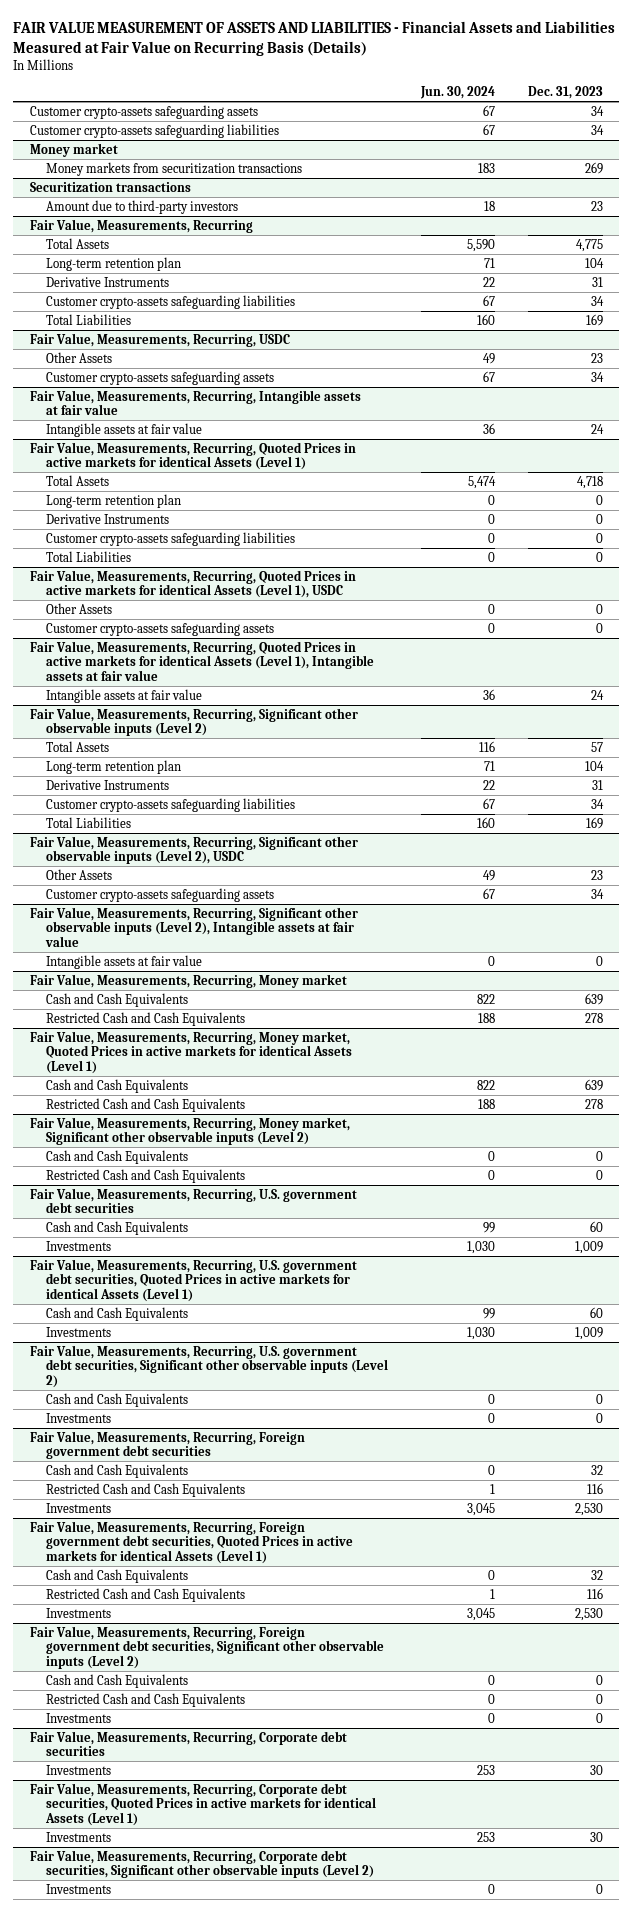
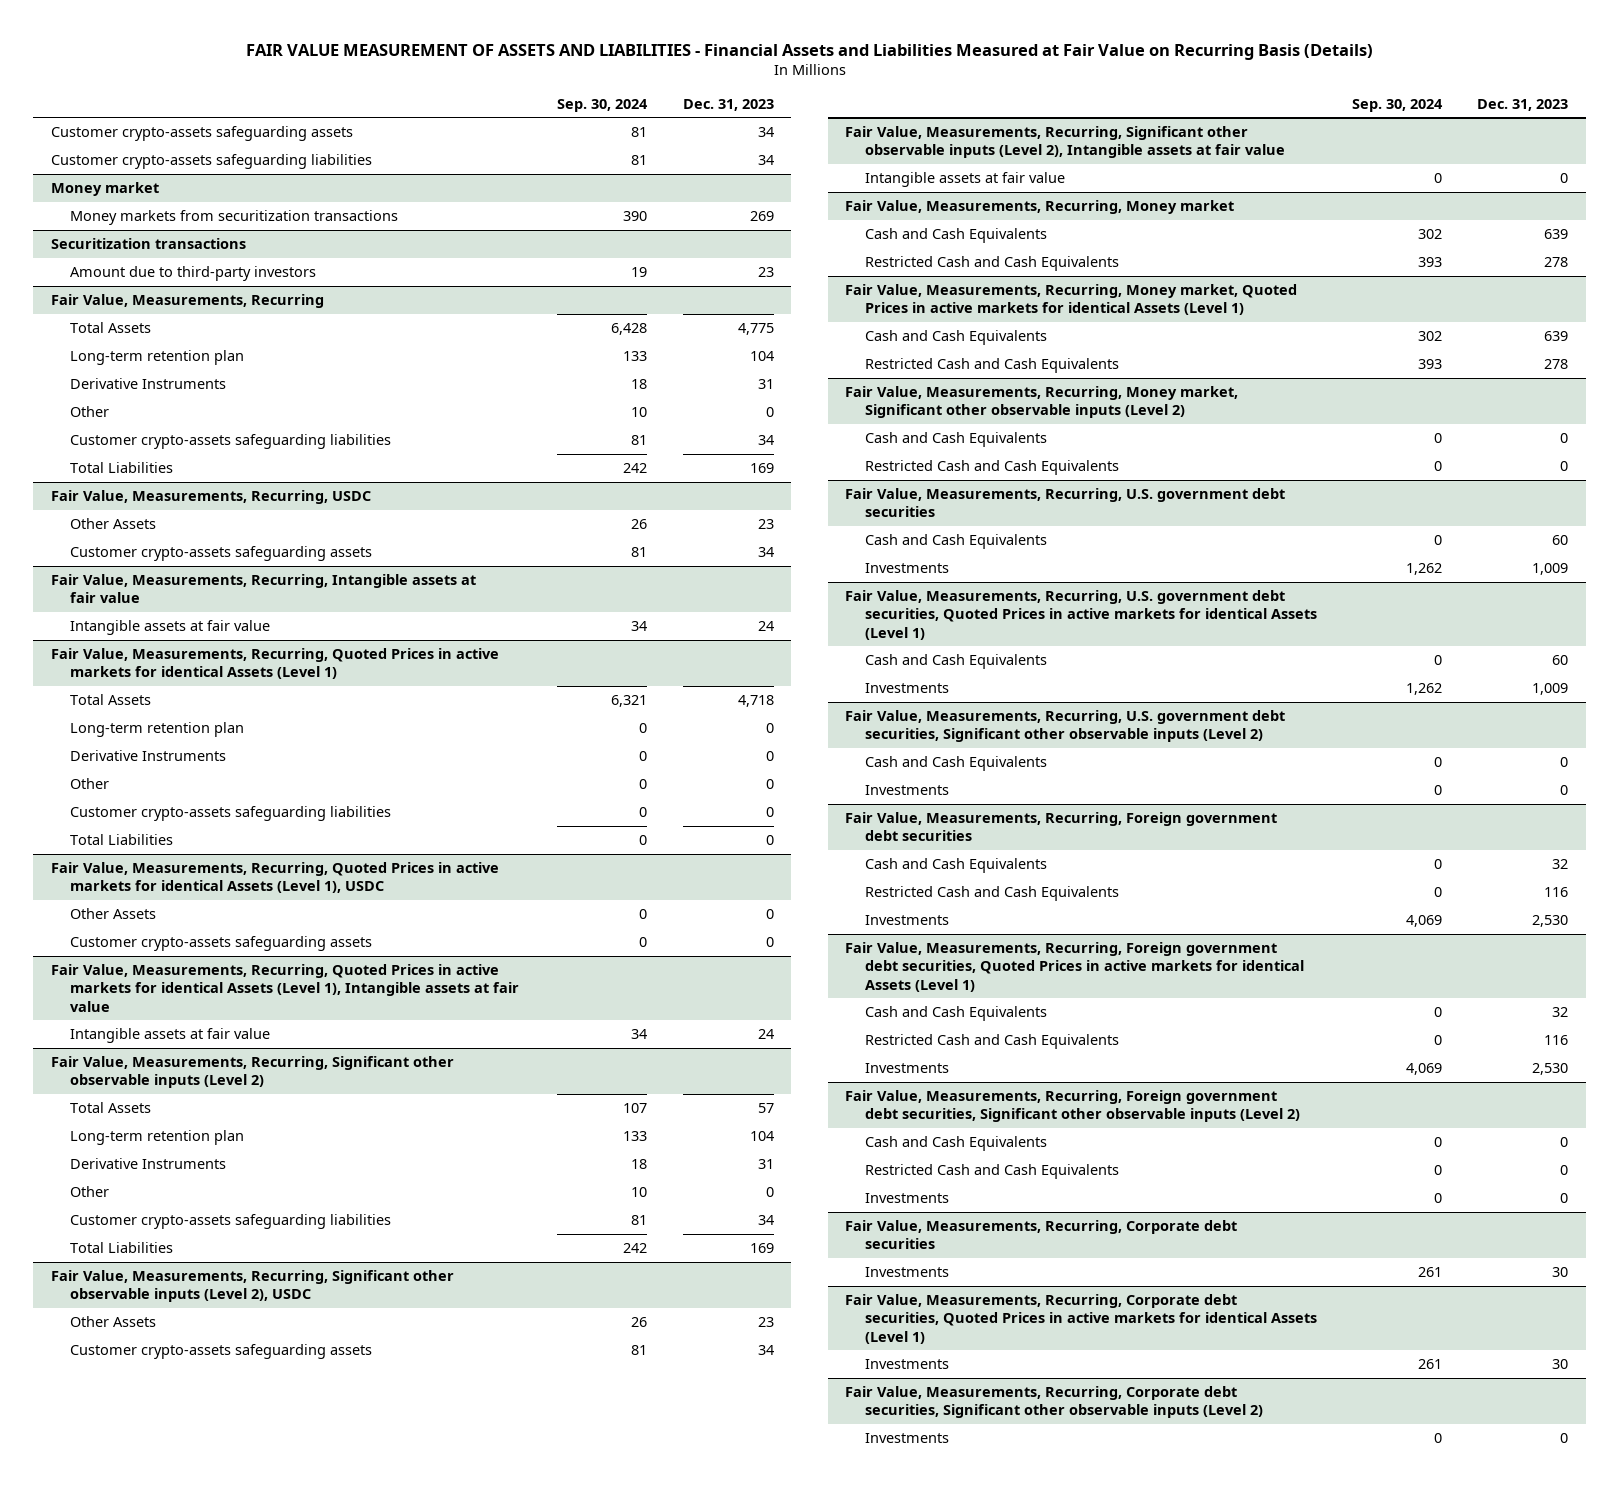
[419,86,495,100] Jun. 30, 2024 -> none
none -> [557,98,649,112] Sep. 30, 2024
none -> [70,405,110,417] Other
none -> [70,777,110,789] Other
none -> [70,1185,110,1197] Other

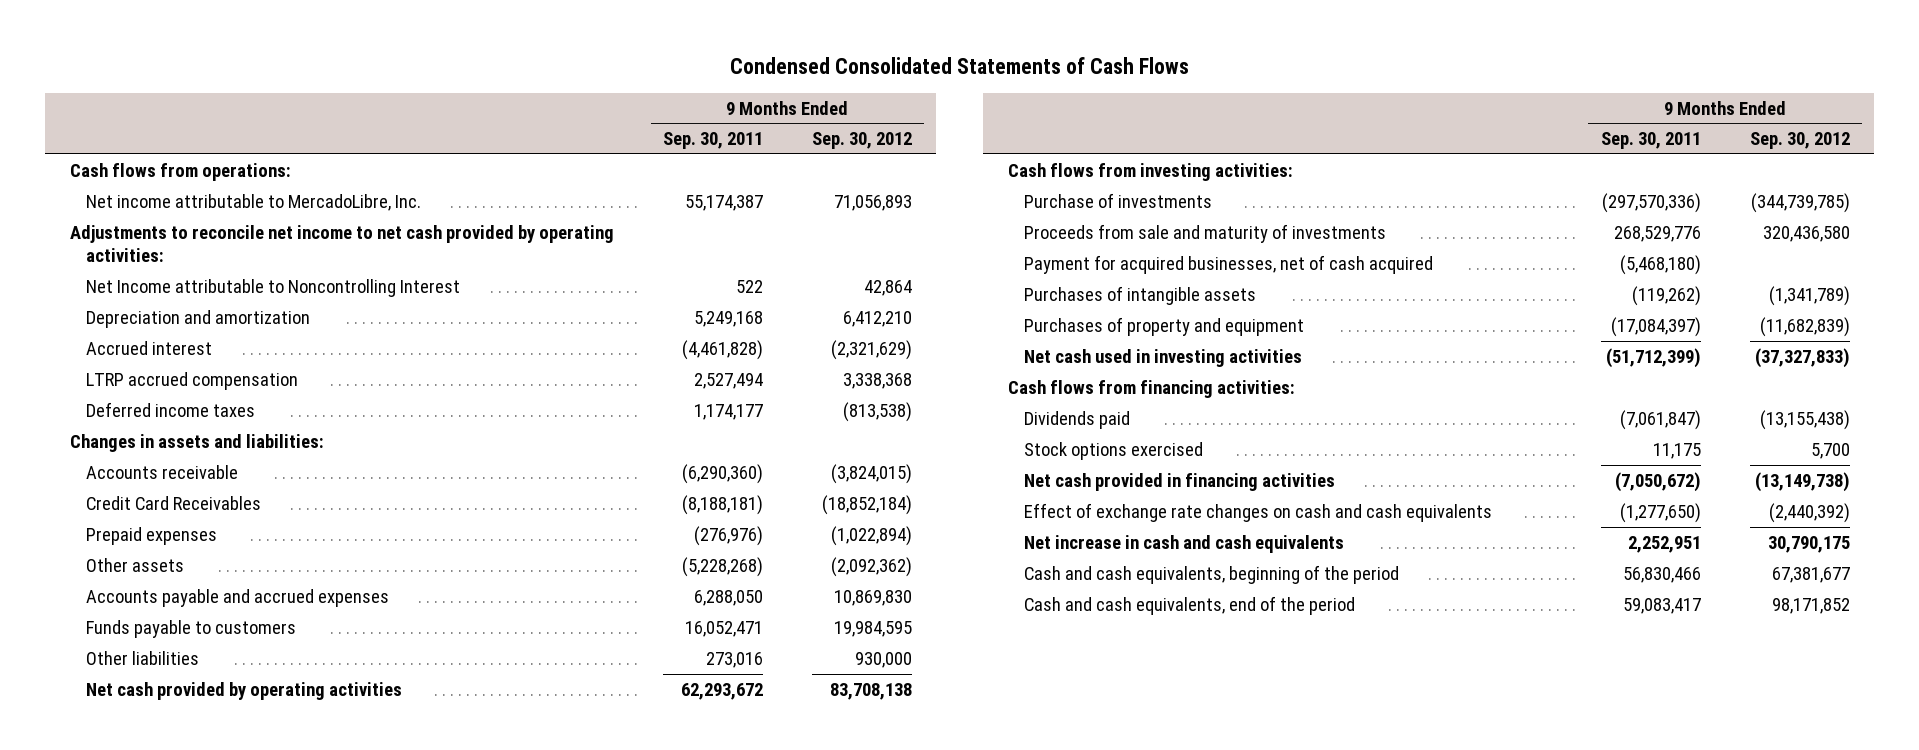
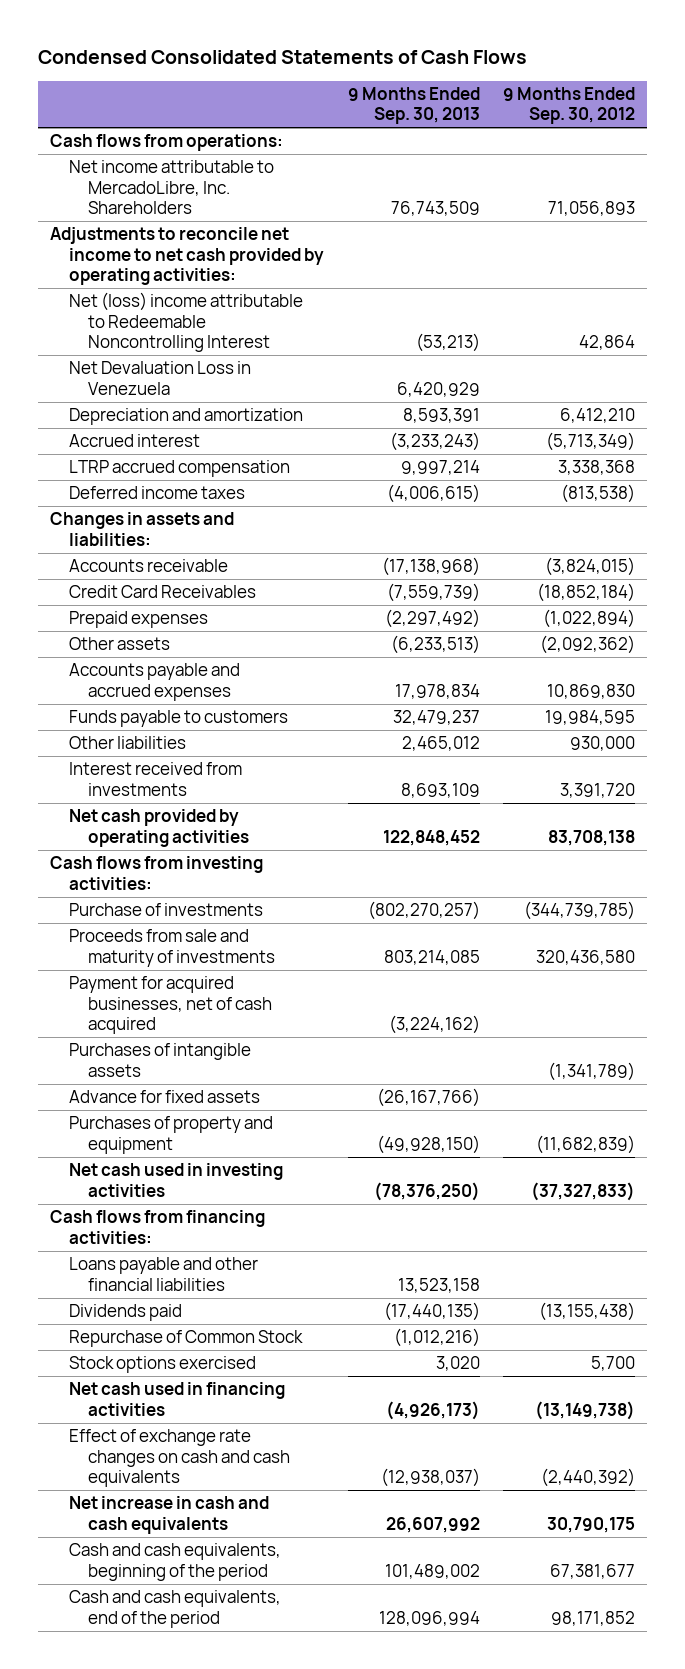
[662,132,763,150] Sep. 30, 2011 -> none
none -> [347,86,480,125] 9 Months Ended Sep. 30, 2013
[86,193,422,211] Net income attributable to MercadoLibre, Inc. -> [69,160,275,215] Net income attributable to MercadoLibre, Inc. Shareholders
[86,278,461,297] Net Income attributable to Noncontrolling Interest -> [69,292,304,353] Net (loss) income attributable to Redeemable Noncontrolling Interest
none -> [69,361,252,395] Net Devaluation Loss in Venezuela
[830,339,912,360] (2,321,629) -> [546,432,636,452] (5,713,349)
none -> [69,762,243,796] Interest received from investments
none -> [69,1090,261,1104] Advance for fixed assets
none -> [69,1257,259,1291] Loans payable and other financial liabilities
none -> [69,1330,304,1348] Repurchase of Common Stock
[1024,472,1336,491] Net cash provided in financing activities -> [69,1382,286,1416] Net cash used in financing activities

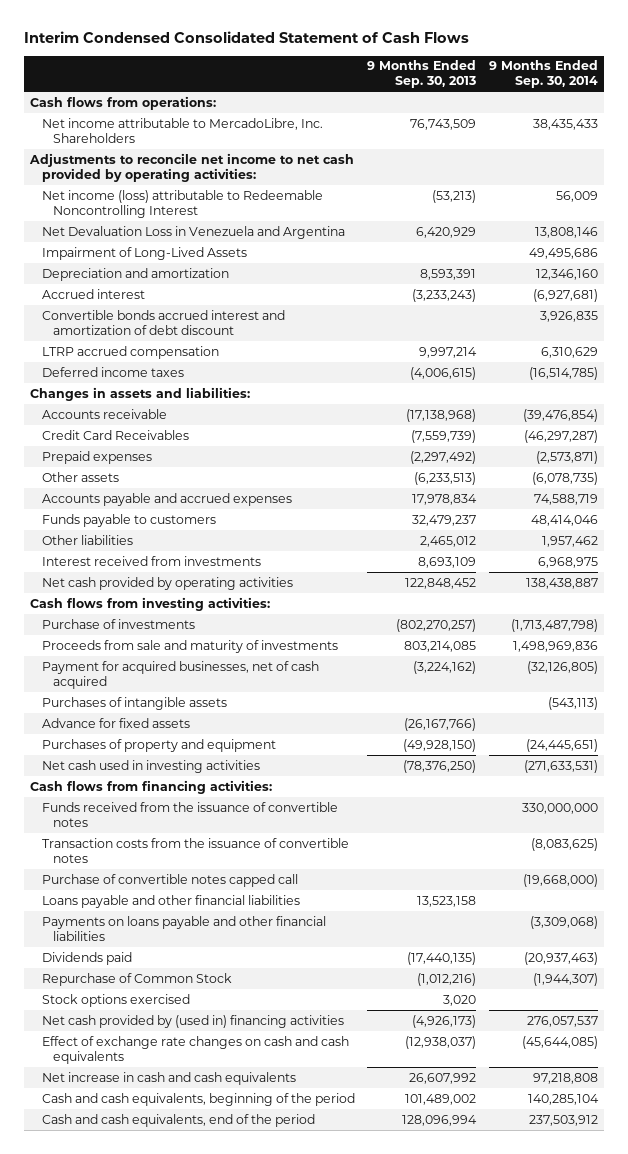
[37,49,527,64] Condensed Consolidated Statements of Cash Flows -> [23,31,469,44] Interim Condensed Consolidated Statement of Cash Flows
[503,86,636,125] 9 Months Ended Sep. 30, 2012 -> none
none -> [488,60,598,89] 9 Months Ended Sep. 30, 2014
[69,292,304,353] Net (loss) income attributable to Redeemable Noncontrolling Interest -> [41,189,323,218] Net income (loss) attributable to Redeemable Noncontrolling Interest
[69,361,252,395] Net Devaluation Loss in Venezuela -> [41,225,345,239] Net Devaluation Loss in Venezuela and Argentina
none -> [41,246,247,260] Impairment of Long-Lived Assets
none -> [41,309,285,335] Convertible bonds accrued interest and amortization of debt discount
none -> [41,801,338,827] Funds received from the issuance of convertible notes
none -> [41,837,349,863] Transaction costs from the issuance of convertible notes
none -> [41,873,298,887] Purchase of convertible notes capped call
none -> [41,915,326,941] Payments on loans payable and other financial liabilities
[69,1382,286,1416] Net cash used in financing activities -> [41,1014,344,1028] Net cash provided by (used in) financing activities

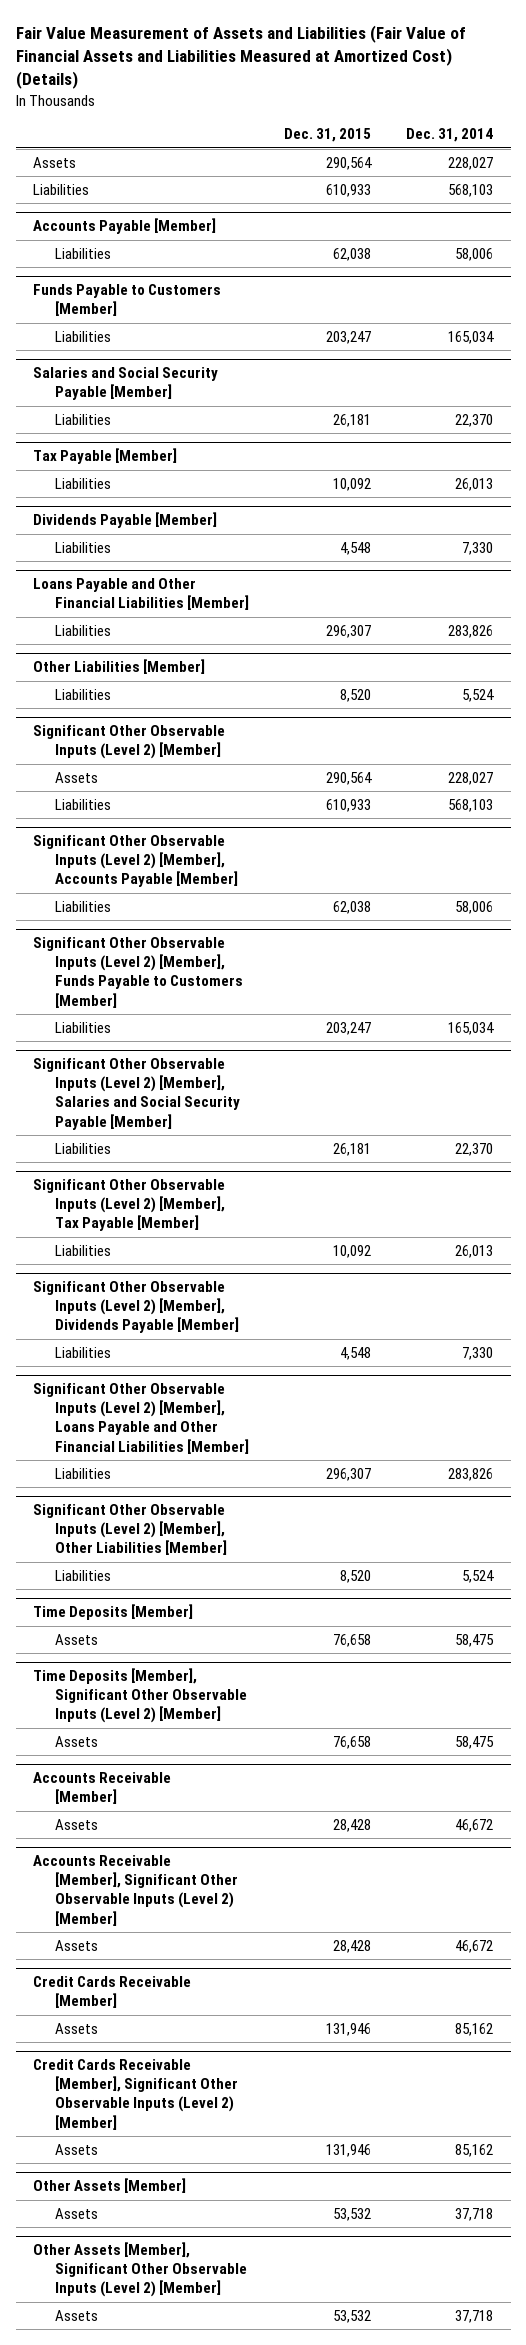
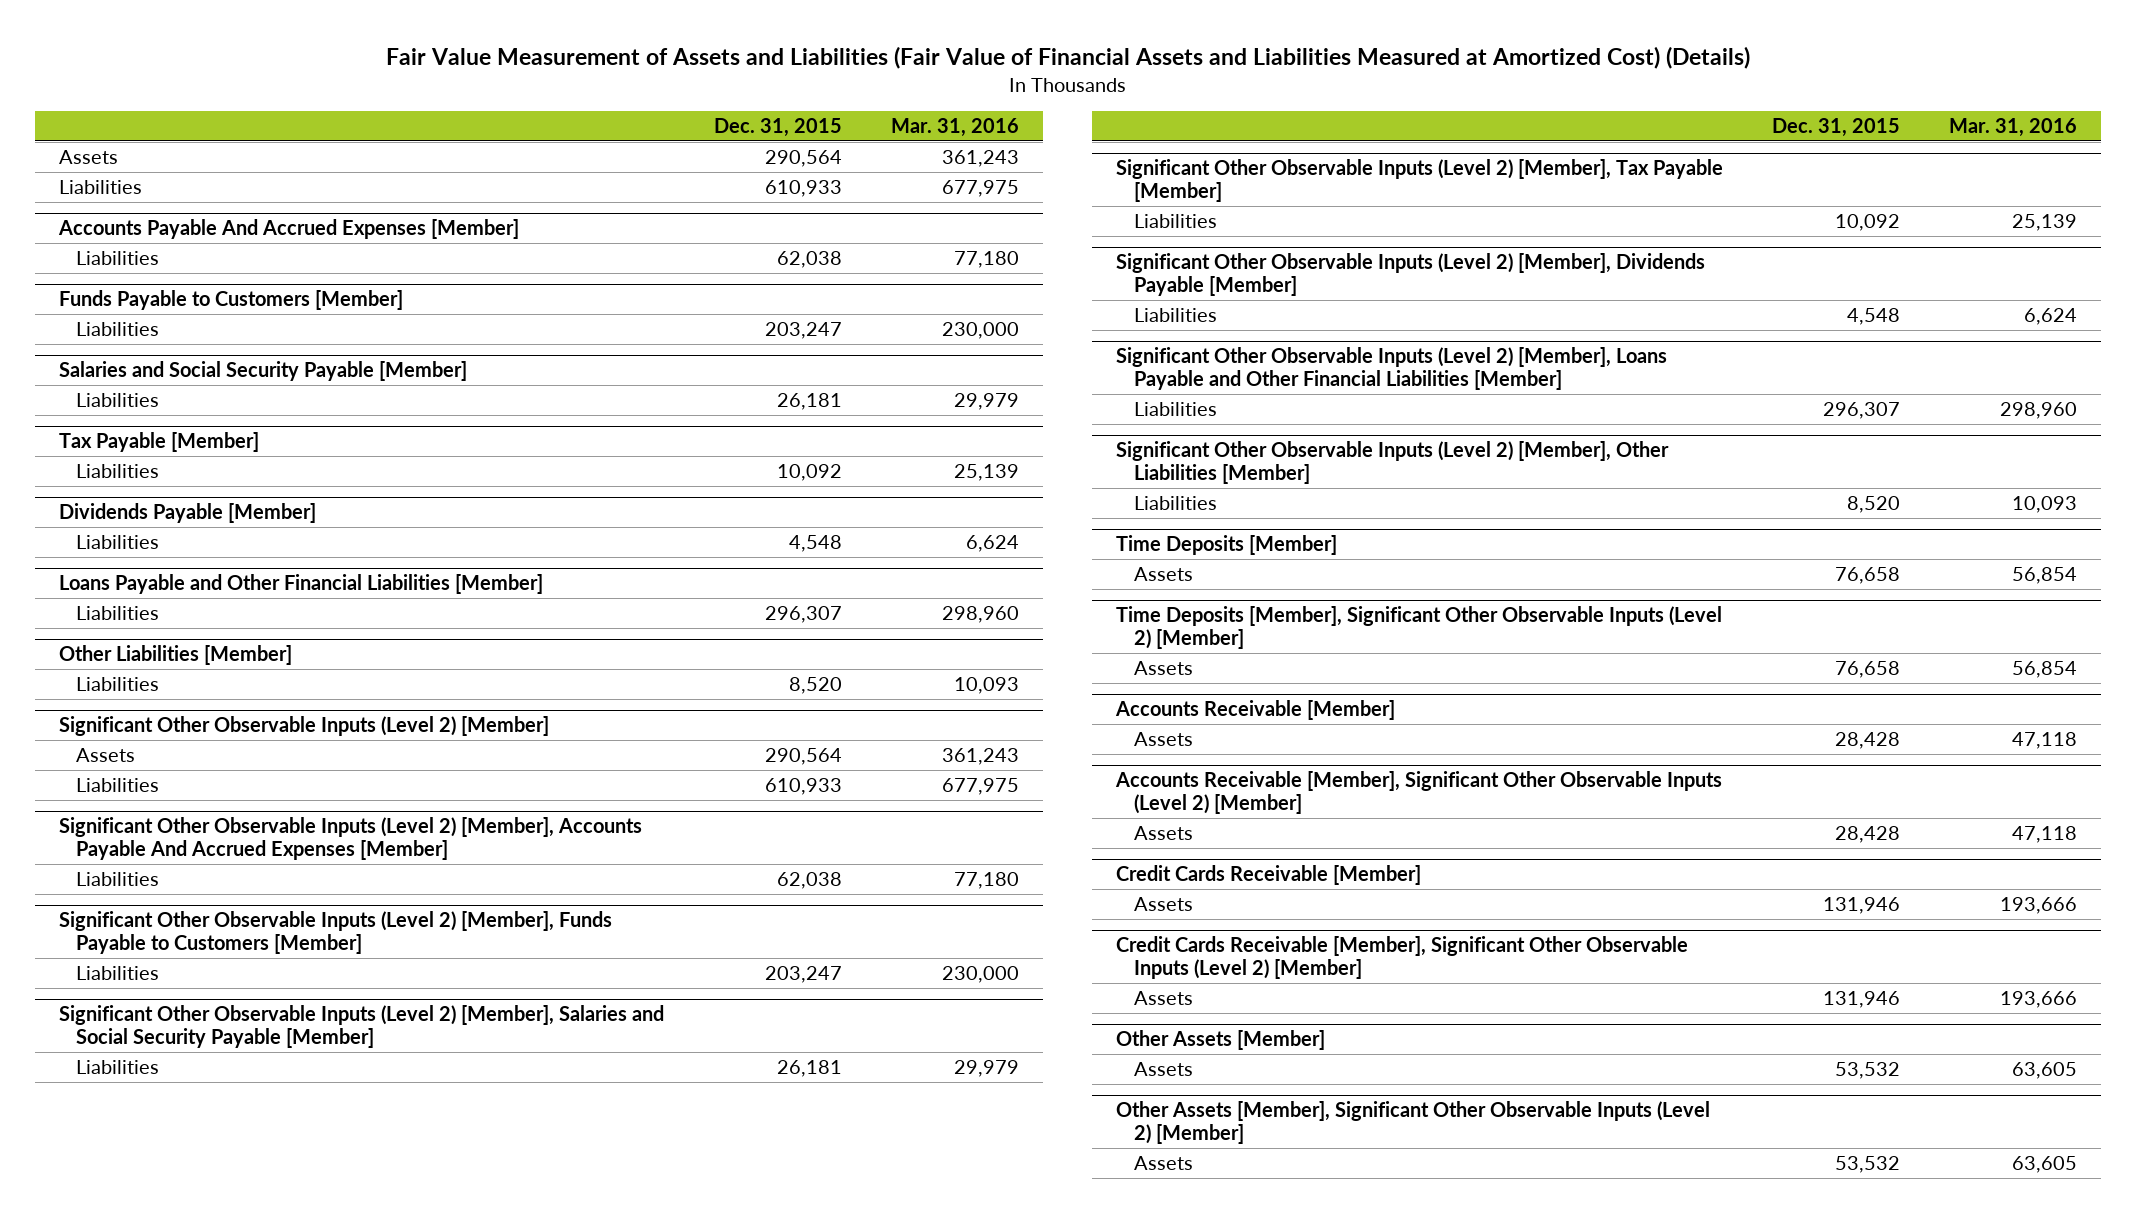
[406,128,494,143] Dec. 31, 2014 -> none
none -> [890,118,1019,138] Mar. 31, 2016
[33,218,217,235] Accounts Payable [Member] -> [57,219,519,240] Accounts Payable And Accrued Expenses [Member]
[33,835,239,888] Significant Other Observable Inputs (Level 2) [Member], Accounts Payable [Member] -> [58,817,642,860] Significant Other Observable Inputs (Level 2) [Member], Accounts Payable And Accrued Expenses [Member]

